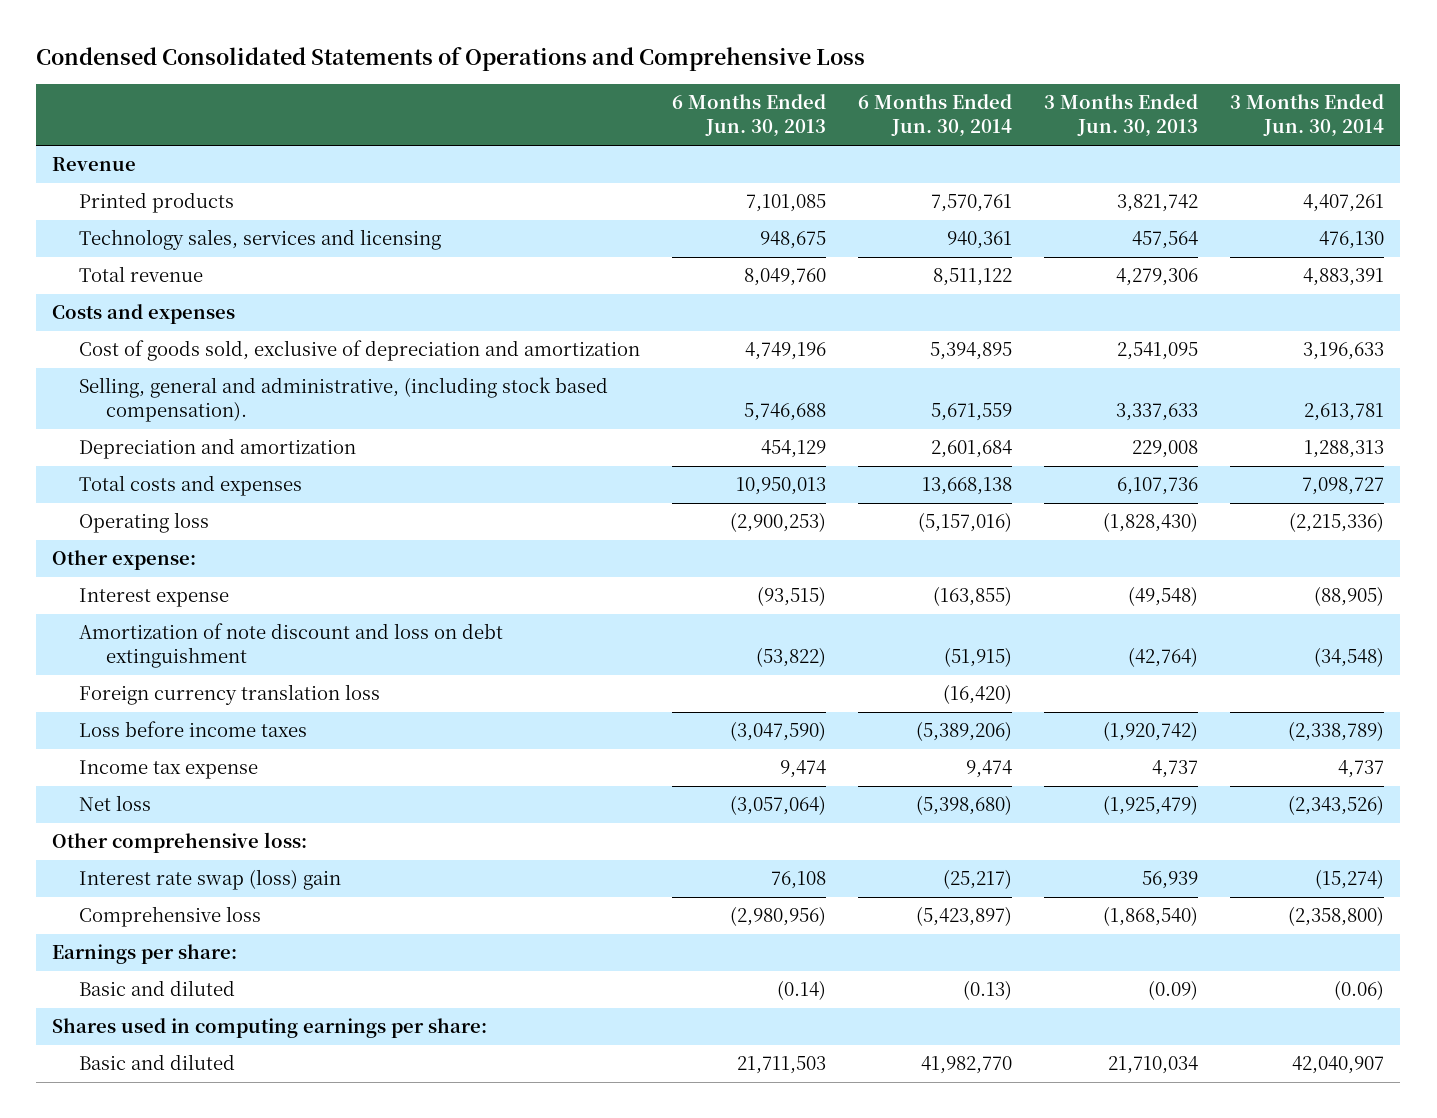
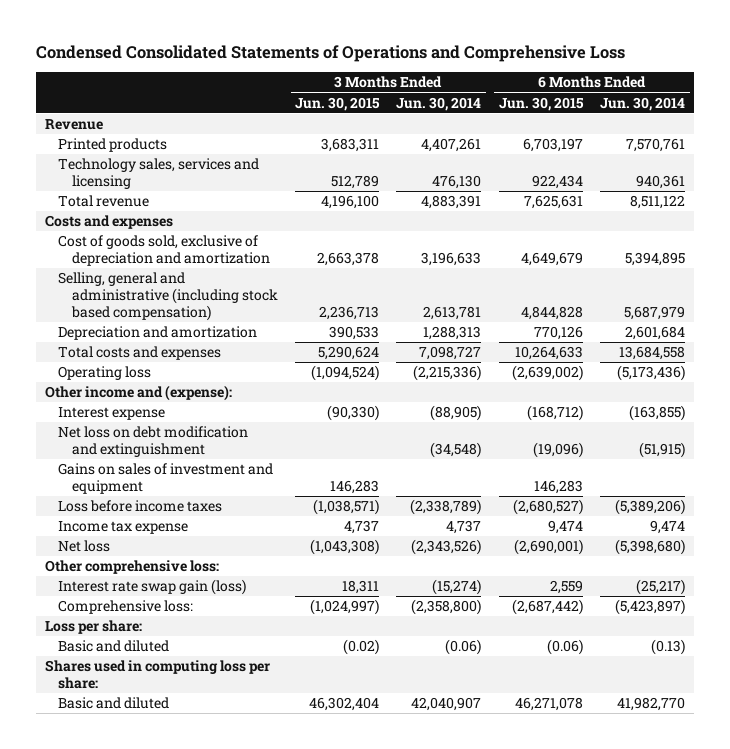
[672,94,827,138] 6 Months Ended Jun. 30, 2013 -> none
[1044,94,1199,138] 3 Months Ended Jun. 30, 2013 -> none
none -> [294,96,380,111] Jun. 30, 2015
none -> [498,96,584,111] Jun. 30, 2015
[79,377,609,423] Selling, general and administrative, (including stock based compensation). -> [58,272,278,321] Selling, general and administrative (including stock based compensation)
[931,403,1013,422] 5,671,559 -> [624,305,686,320] 5,687,979
[922,477,1013,496] 13,668,138 -> [619,346,686,361] 13,684,558
[918,512,1013,533] (5,157,016) -> [617,365,686,382] (5,173,436)
[52,550,197,571] Other expense: -> [44,385,232,402] Other income and (expense):
[79,684,381,706] Foreign currency translation loss -> none
[79,623,504,669] Amortization of note discount and loss on debt extinguishment -> [58,426,249,458] Net loss on debt modification and extinguishment
none -> [58,463,274,495] Gains on sales of investment and equipment
[79,869,342,891] Interest rate swap (loss) gain -> [58,579,247,596] Interest rate swap gain (loss)
[79,906,262,928] Comprehensive loss -> [58,600,194,615] Comprehensive loss:
[52,944,238,965] Earnings per share: -> [44,620,142,635] Loss per share:
[52,1018,488,1039] Shares used in computing earnings per share: -> [44,660,270,690] Shares used in computing loss per share:

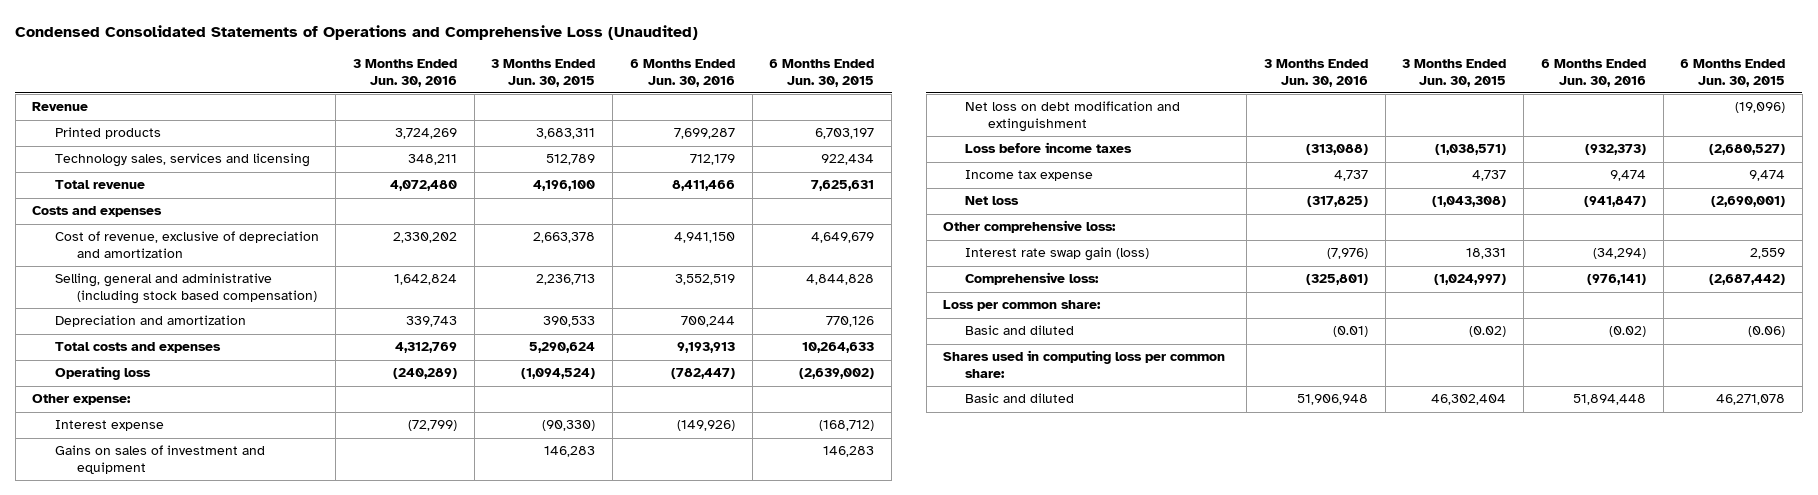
[35,44,625,62] Condensed Consolidated Statements of Operations and Comprehensive Loss -> [15,24,699,40] Condensed Consolidated Statements of Operations and Comprehensive Loss (Unaudited)
[396,96,482,111] Jun. 30, 2014 -> none
[600,96,686,111] Jun. 30, 2014 -> none
none -> [353,59,458,87] 3 Months Ended Jun. 30, 2016
none -> [629,59,735,87] 6 Months Ended Jun. 30, 2016
[58,235,270,267] Cost of goods sold, exclusive of depreciation and amortization -> [54,231,319,259] Cost of revenue, exclusive of depreciation and amortization
[44,385,232,402] Other income and (expense): -> [32,394,132,406] Other expense:
[58,426,249,458] Net loss on debt modification and extinguishment -> [965,101,1181,133] Net loss on debt modification and extinguishment
[341,580,379,595] 18,311 -> [1466,248,1507,260] 18,331
[44,620,142,635] Loss per share: -> [943,300,1102,312] Loss per common share:
[44,660,270,690] Shares used in computing loss per share: -> [943,350,1226,379] Shares used in computing loss per common share:

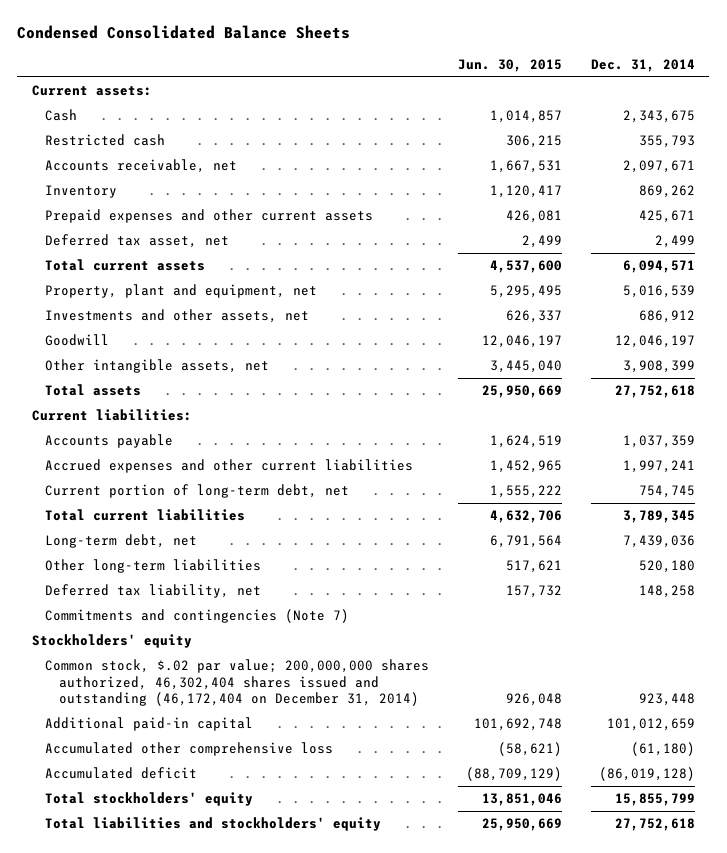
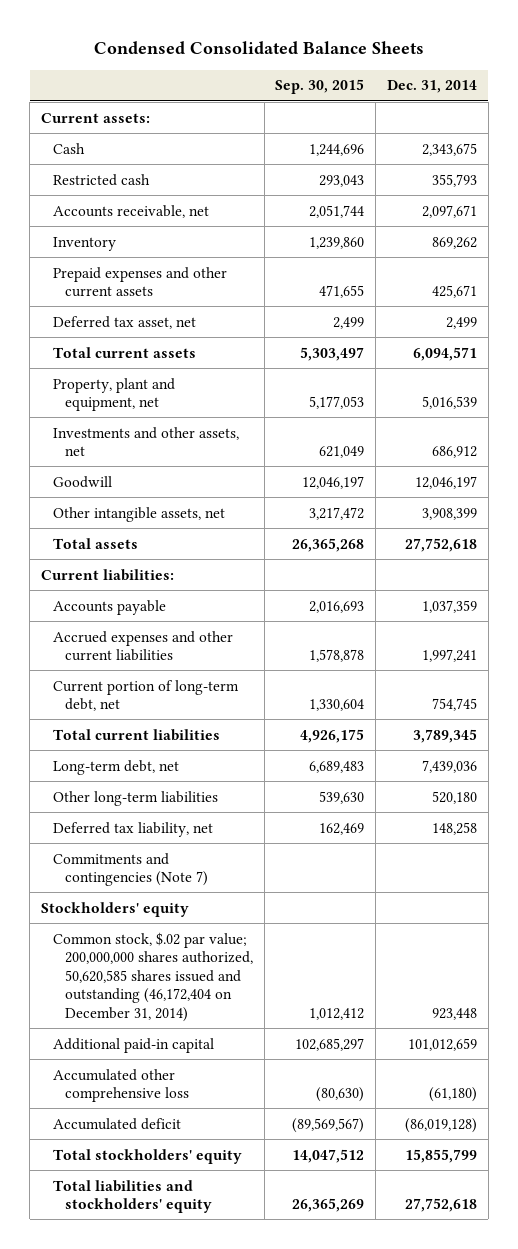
[458,58,563,72] Jun. 30, 2015 -> none
none -> [275,79,365,95] Sep. 30, 2015
[45,659,430,706] Common stock, $.02 par value; 200,000,000 shares authorized, 46,302,404 shares issued and outstanding (46,172,404 on December 31, 2014) -> [52,931,253,1022] Common stock, $.02 par value; 200,000,000 shares authorized, 50,620,585 shares issued and outstanding (46,172,404 on December 31, 2014)

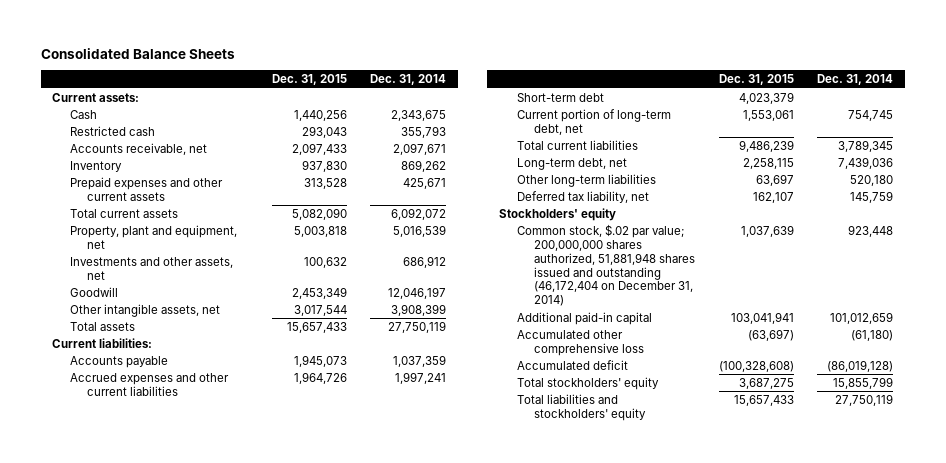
[94,41,425,55] Condensed Consolidated Balance Sheets -> [40,47,235,59] Consolidated Balance Sheets
[275,79,365,95] Sep. 30, 2015 -> none
none -> [271,74,347,86] Dec. 31, 2015
[52,315,196,329] Deferred tax asset, net -> none
[413,346,478,361] 6,094,571 -> [391,207,447,220] 6,092,072
[405,537,478,552] 27,752,618 -> [388,320,447,333] 27,750,119
none -> [516,92,604,102] Short-term debt
[52,852,208,887] Commitments and contingencies (Note 7) -> none
[432,821,478,835] 148,258 -> [850,190,894,203] 145,759
[52,931,253,1022] Common stock, $.02 par value; 200,000,000 shares authorized, 50,620,585 shares issued and outstanding (46,172,404 on December 31, 2014) -> [516,223,695,307] Common stock, $.02 par value; 200,000,000 shares authorized, 51,881,948 shares issued and outstanding (46,172,404 on December 31, 2014)
[405,1198,478,1213] 27,752,618 -> [835,393,894,406] 27,750,119

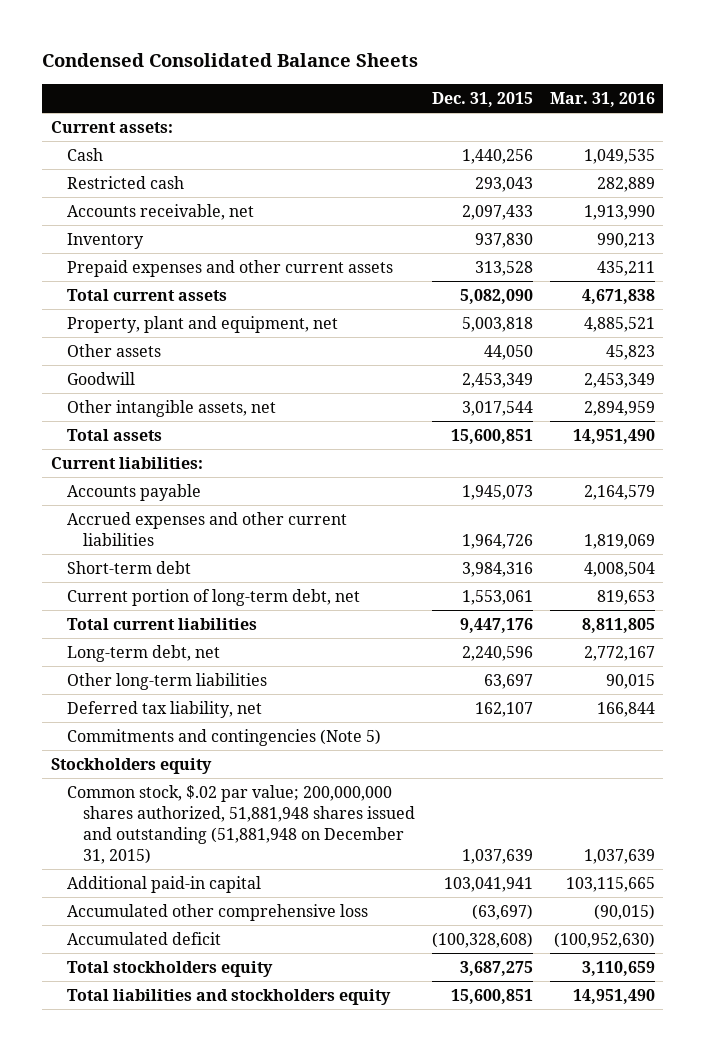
[40,47,235,59] Consolidated Balance Sheets -> [42,53,419,68] Condensed Consolidated Balance Sheets
[370,74,447,86] Dec. 31, 2014 -> none
none -> [549,91,655,107] Mar. 31, 2016
[69,256,233,280] Investments and other assets, net -> [66,344,161,358] Other assets
[303,256,347,268] 100,632 -> [484,345,534,361] 44,050
[286,321,347,333] 15,657,433 -> [451,429,534,445] 15,600,851
[738,91,794,104] 4,023,379 -> [462,562,534,578] 3,984,316
[738,139,794,152] 9,486,239 -> [460,618,534,634] 9,447,176
[742,157,794,169] 2,258,115 -> [462,646,534,662] 2,240,596
none -> [66,729,381,747] Commitments and contingencies (Note 5)
[499,207,617,221] Stockholders' equity -> [50,758,212,775] Stockholders equity
[516,223,695,307] Common stock, $.02 par value; 200,000,000 shares authorized, 51,881,948 shares issued and outstanding (46,172,404 on December 31, 2014) -> [66,785,416,864] Common stock, $.02 par value; 200,000,000 shares authorized, 51,881,948 shares issued and outstanding (51,881,948 on December 31, 2015)
[516,376,659,390] Total stockholders' equity -> [66,961,273,978] Total stockholders equity
[516,393,646,421] Total liabilities and stockholders' equity -> [66,989,391,1006] Total liabilities and stockholders equity
[733,394,794,406] 15,657,433 -> [451,989,534,1005] 15,600,851

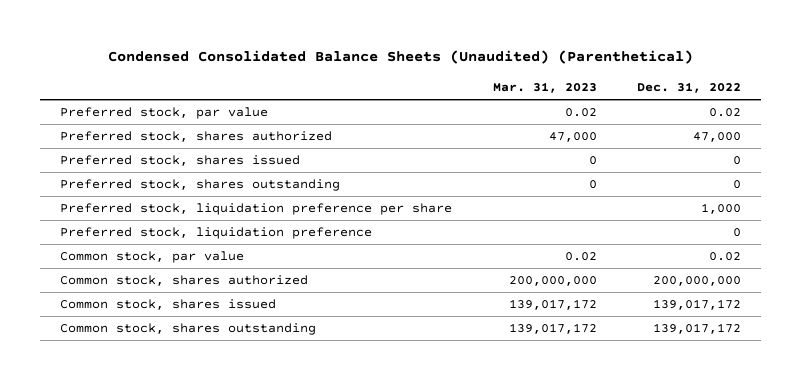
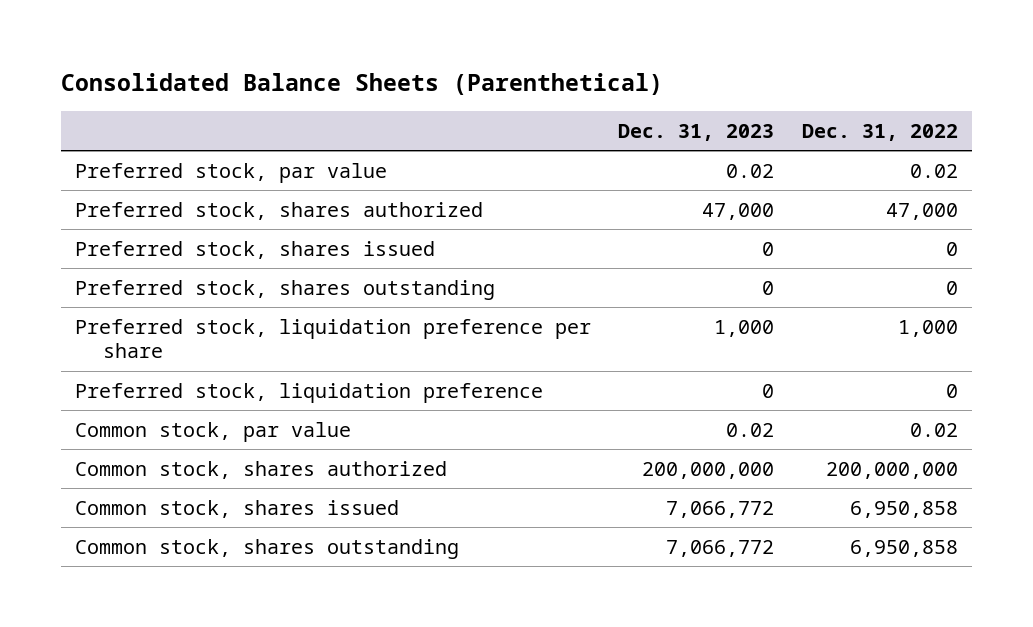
[107,50,693,65] Condensed Consolidated Balance Sheets (Unaudited) (Parenthetical) -> [60,73,663,96] Consolidated Balance Sheets (Parenthetical)
[492,82,597,94] Mar. 31, 2023 -> none
none -> [618,123,775,141] Dec. 31, 2023
[652,299,741,311] 139,017,172 -> [850,500,959,518] 6,950,858
[652,323,741,335] 139,017,172 -> [850,539,959,557] 6,950,858

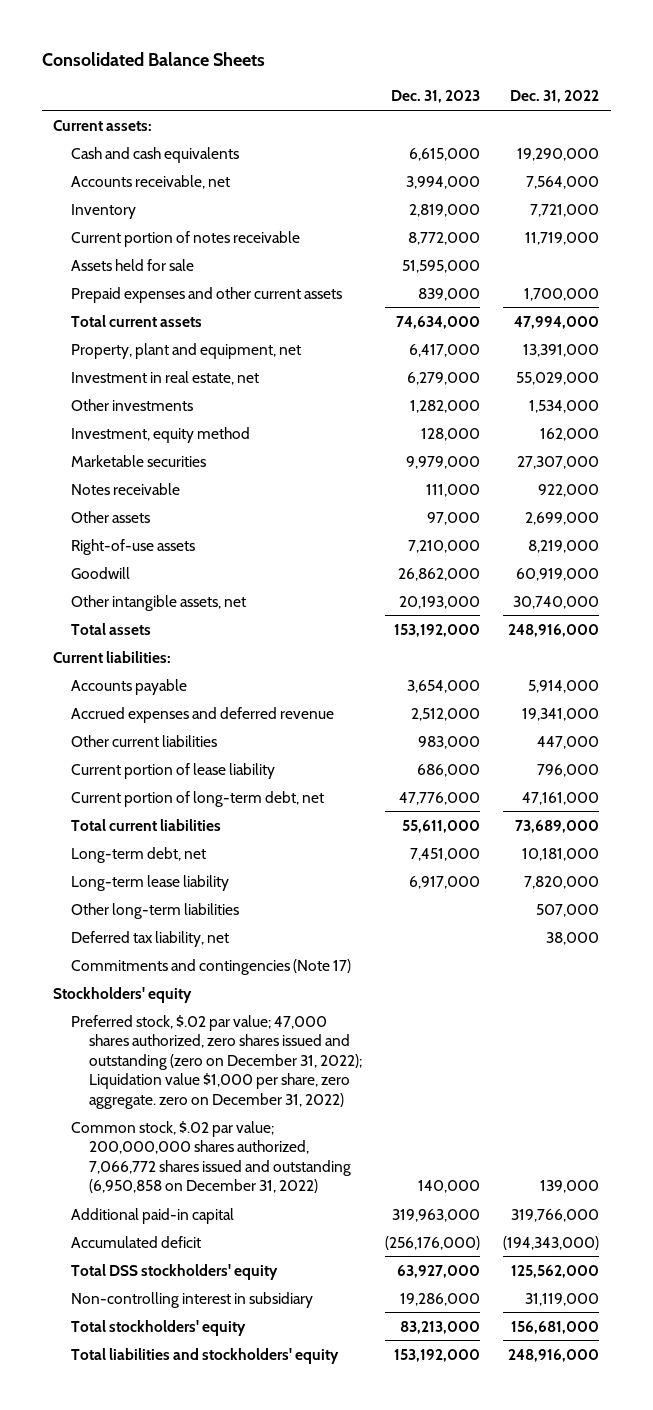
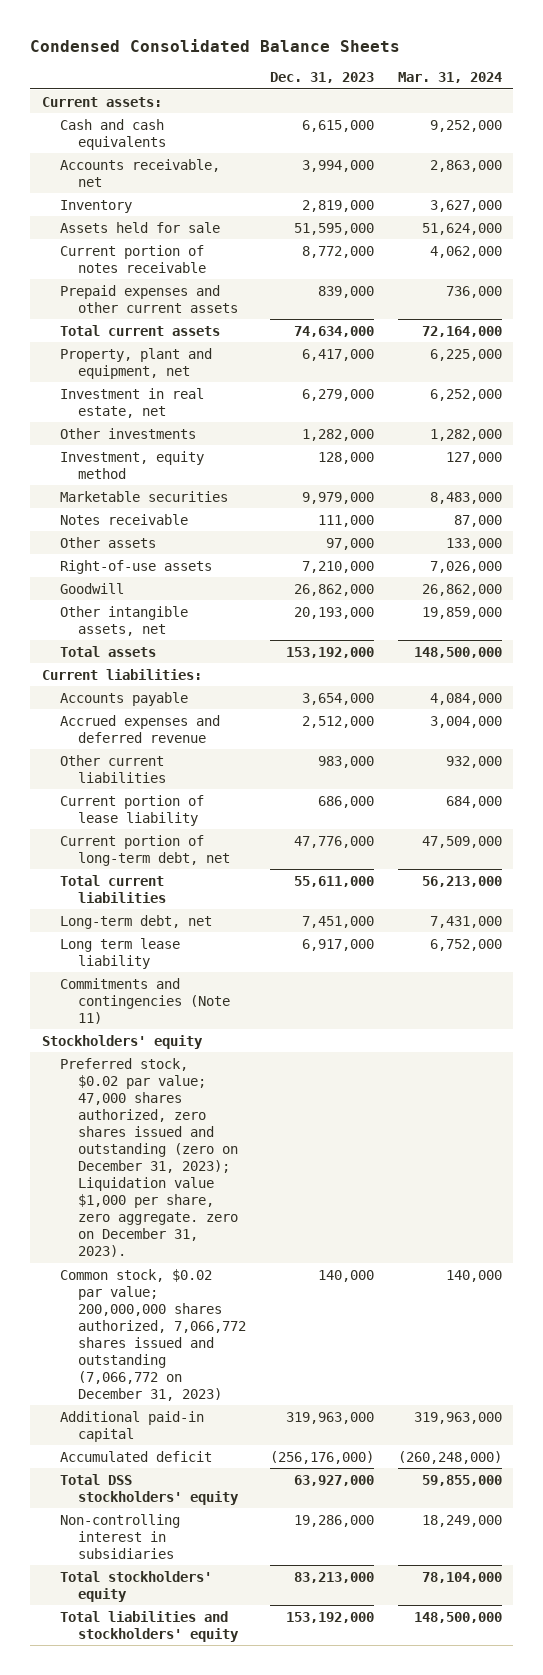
[41,52,265,67] Consolidated Balance Sheets -> [30,38,401,52] Condensed Consolidated Balance Sheets
[510,90,600,104] Dec. 31, 2022 -> none
none -> [397,72,502,84] Mar. 31, 2024
[71,230,301,247] Current portion of notes receivable -> [60,244,207,273] Current portion of notes receivable
[71,902,240,919] Other long-term liabilities -> none
[71,930,230,947] Deferred tax liability, net -> none
[71,874,230,891] Long-term lease liability -> [60,937,181,969] Long term lease liability
[71,958,352,975] Commitments and contingencies (Note 17) -> [60,977,231,1024] Commitments and contingencies (Note 11)
[71,1014,363,1109] Preferred stock, $.02 par value; 47,000 shares authorized, zero shares issued and outstanding (zero on December 31, 2022); Liquidation value $1,000 per share, zero aggregate. zero on December 31, 2022) -> [60,1057,239,1258] Preferred stock, $0.02 par value; 47,000 shares authorized, zero shares issued and outstanding (zero on December 31, 2023); Liquidation value $1,000 per share, zero aggregate. zero on December 31, 2023).
[71,1120,352,1194] Common stock, $.02 par value; 200,000,000 shares authorized, 7,066,772 shares issued and outstanding (6,950,858 on December 31, 2022) -> [60,1268,247,1401] Common stock, $0.02 par value; 200,000,000 shares authorized, 7,066,772 shares issued and outstanding (7,066,772 on December 31, 2023)
[71,1291,314,1308] Non-controlling interest in subsidiary -> [60,1513,181,1559] Non-controlling interest in subsidiaries

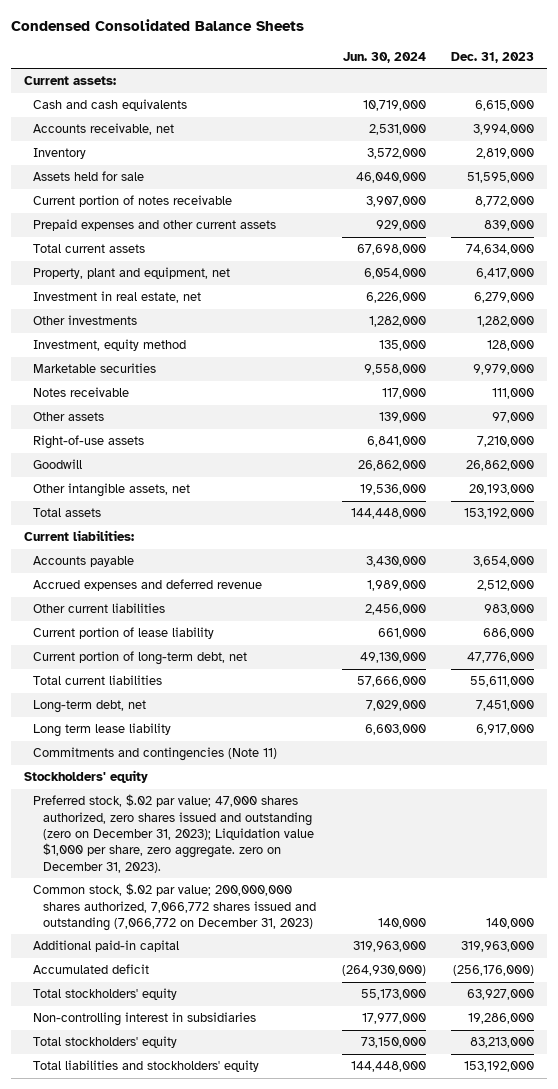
[397,72,502,84] Mar. 31, 2024 -> none
none -> [342,51,426,63] Jun. 30, 2024
[60,1057,239,1258] Preferred stock, $0.02 par value; 47,000 shares authorized, zero shares issued and outstanding (zero on December 31, 2023); Liquidation value $1,000 per share, zero aggregate. zero on December 31, 2023). -> [33,794,315,873] Preferred stock, $.02 par value; 47,000 shares authorized, zero shares issued and outstanding (zero on December 31, 2023); Liquidation value $1,000 per share, zero aggregate. zero on December 31, 2023).
[60,1268,247,1401] Common stock, $0.02 par value; 200,000,000 shares authorized, 7,066,772 shares issued and outstanding (7,066,772 on December 31, 2023) -> [33,883,317,932] Common stock, $.02 par value; 200,000,000 shares authorized, 7,066,772 shares issued and outstanding (7,066,772 on December 31, 2023)
[60,1473,240,1505] Total DSS stockholders' equity -> [33,988,178,1001] Total stockholders' equity

